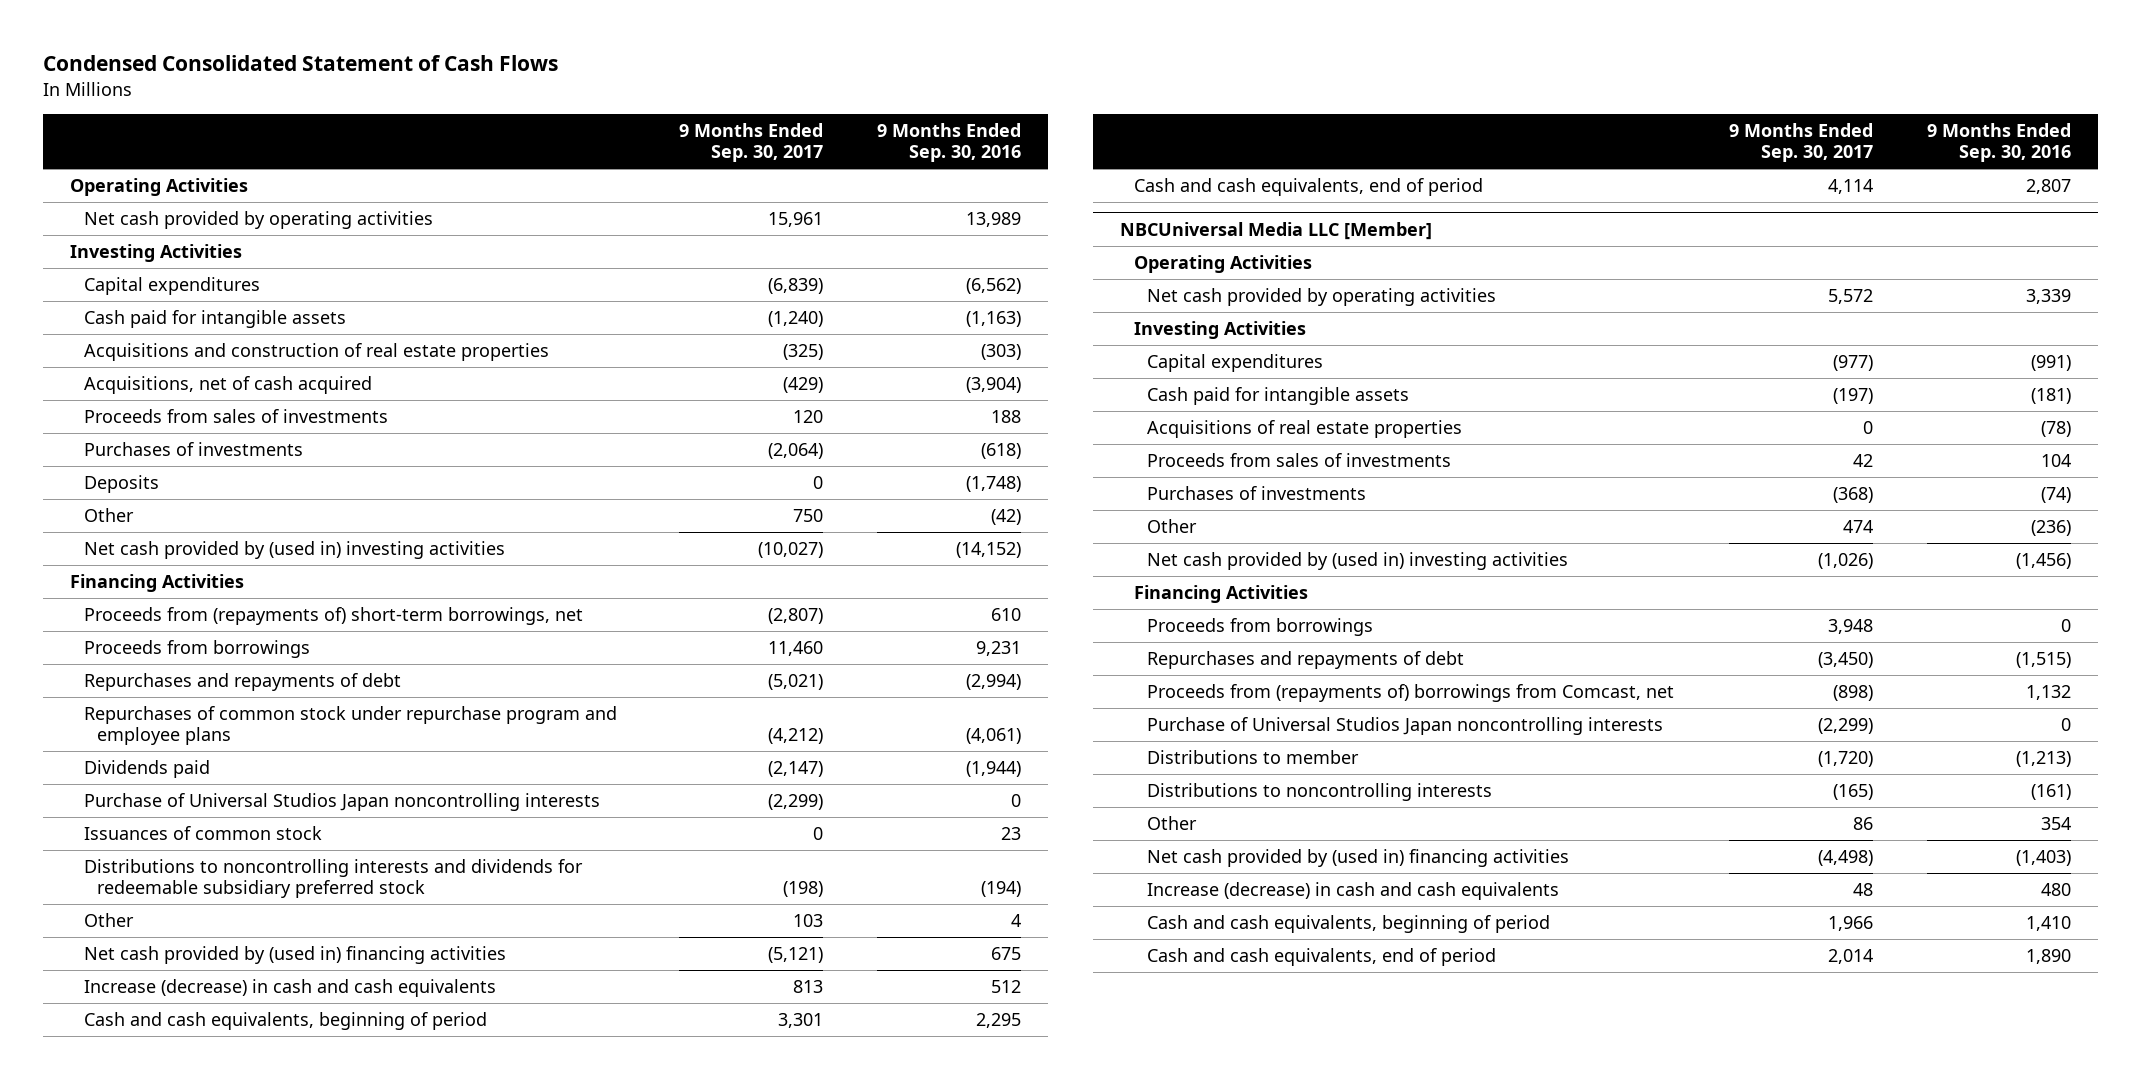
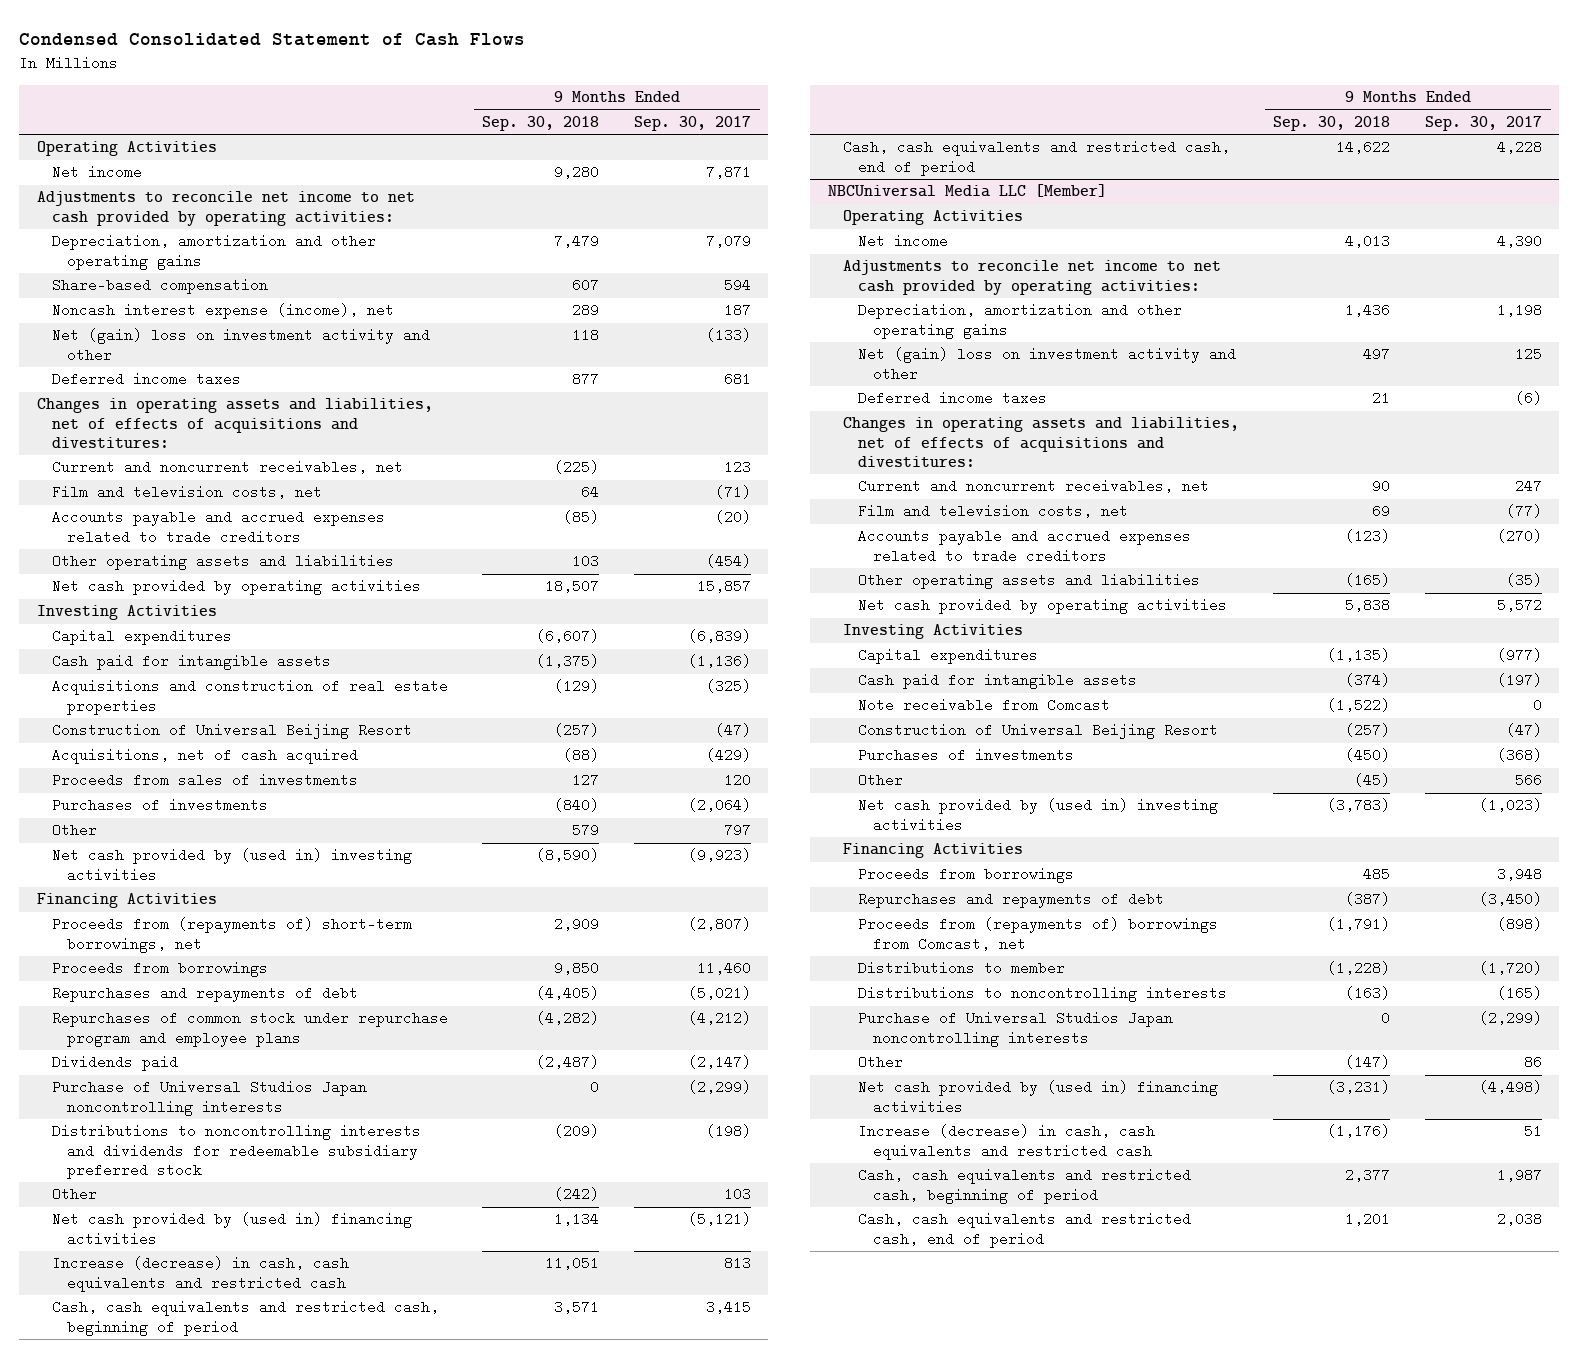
[876,122,1021,163] 9 Months Ended Sep. 30, 2016 -> none
none -> [482,116,600,132] Sep. 30, 2018
none -> [51,165,142,180] Net income
none -> [36,191,415,226] Adjustments to reconcile net income to net cash provided by operating activities:
none -> [51,234,376,270] Depreciation, amortization and other operating gains
none -> [51,278,268,295] Share-based compensation
none -> [51,303,394,320] Noncash interest expense (income), net
none -> [51,328,430,362] Net (gain) loss on investment activity and other
none -> [51,372,241,387] Deferred income taxes
none -> [36,398,433,449] Changes in operating assets and liabilities, net of effects of acquisitions and divestitures:
none -> [51,460,403,475] Current and noncurrent receivables, net
none -> [51,485,322,500] Film and television costs, net
none -> [51,510,385,544] Accounts payable and accrued expenses related to trade creditors
none -> [51,554,394,571] Other operating assets and liabilities
[767,212,823,228] 15,961 -> [697,579,752,594] 15,857
[767,311,823,328] (1,240) -> [688,654,752,669] (1,136)
none -> [51,723,412,740] Construction of Universal Beijing Resort
[83,475,159,494] Deposits -> none
[792,509,823,523] 750 -> [724,823,752,838] 797
[757,542,823,559] (10,027) -> [688,848,752,863] (9,923)
[83,826,322,841] Issuances of common stock -> none
[83,979,496,998] Increase (decrease) in cash and cash equivalents -> [51,1256,349,1292] Increase (decrease) in cash, cash equivalents and restricted cash
[83,1012,487,1031] Cash and cash equivalents, beginning of period -> [51,1300,439,1336] Cash, cash equivalents and restricted cash, beginning of period
[777,1013,823,1029] 3,301 -> [706,1300,752,1315] 3,415
[1133,178,1483,197] Cash and cash equivalents, end of period -> [842,140,1230,176] Cash, cash equivalents and restricted cash, end of period
[1827,179,1873,195] 4,114 -> [1496,140,1542,155] 4,228
none -> [857,234,948,249] Net income
none -> [842,260,1221,295] Adjustments to reconcile net income to net cash provided by operating activities:
none -> [857,303,1182,339] Depreciation, amortization and other operating gains
none -> [857,347,1236,381] Net (gain) loss on investment activity and other
none -> [857,391,1047,406] Deferred income taxes
none -> [842,417,1239,468] Changes in operating assets and liabilities, net of effects of acquisitions and divestitures:
none -> [857,479,1209,494] Current and noncurrent receivables, net
none -> [857,504,1128,519] Film and television costs, net
none -> [857,529,1191,563] Accounts payable and accrued expenses related to trade creditors
none -> [857,573,1200,590] Other operating assets and liabilities
[1147,420,1463,439] Acquisitions of real estate properties -> none
[1147,453,1452,468] Proceeds from sales of investments -> none
none -> [857,698,1110,713] Note receivable from Comcast
none -> [857,723,1218,740] Construction of Universal Beijing Resort
[1842,520,1873,534] 474 -> [1514,773,1542,788] 566
[1817,553,1873,570] (1,026) -> [1478,798,1542,813] (1,023)
[1147,717,1664,736] Purchase of Universal Studios Japan noncontrolling interests -> [857,1011,1173,1047] Purchase of Universal Studios Japan noncontrolling interests
[1147,882,1560,901] Increase (decrease) in cash and cash equivalents -> [857,1124,1155,1160] Increase (decrease) in cash, cash equivalents and restricted cash
[1852,883,1873,897] 48 -> [1523,1124,1542,1139] 51
[1147,915,1551,934] Cash and cash equivalents, beginning of period -> [857,1168,1191,1204] Cash, cash equivalents and restricted cash, beginning of period
[1827,916,1873,932] 1,966 -> [1496,1168,1542,1183] 1,987
[1147,948,1497,967] Cash and cash equivalents, end of period -> [857,1212,1191,1248] Cash, cash equivalents and restricted cash, end of period
[1827,949,1873,965] 2,014 -> [1496,1212,1542,1227] 2,038

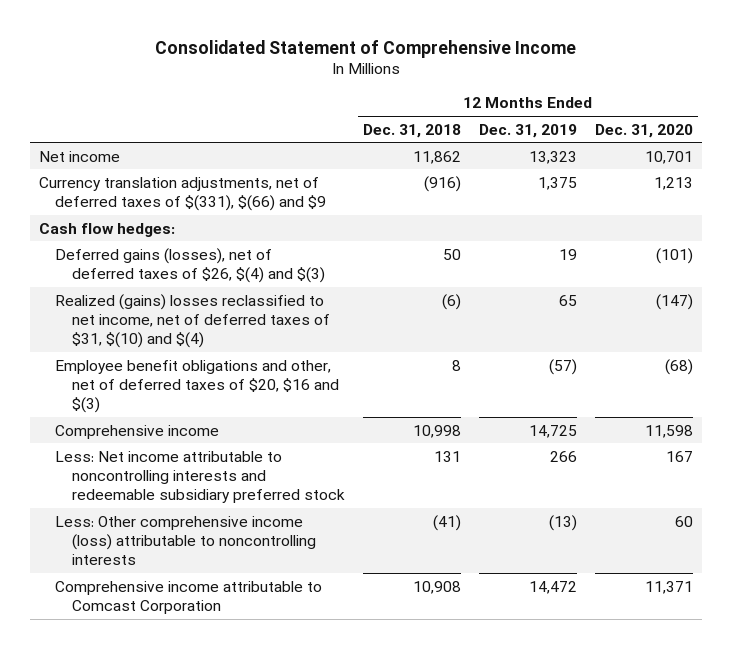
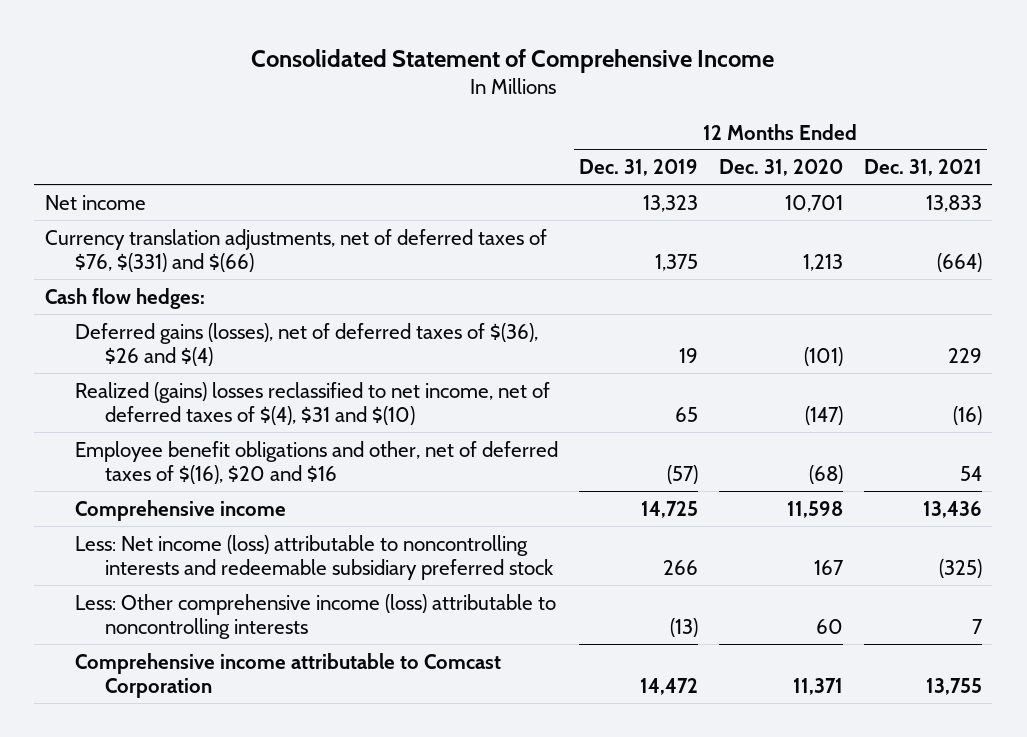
[362,123,461,138] Dec. 31, 2018 -> none
none -> [863,159,982,177] Dec. 31, 2021
[39,176,327,211] Currency translation adjustments, net of deferred taxes of $(331), $(66) and $9 -> [44,228,547,272] Currency translation adjustments, net of deferred taxes of $76, $(331) and $(66)
[55,247,325,283] Deferred gains (losses), net of deferred taxes of $26, $(4) and $(3) -> [74,322,538,366] Deferred gains (losses), net of deferred taxes of $(36), $26 and $(4)
[55,293,330,349] Realized (gains) losses reclassified to net income, net of deferred taxes of $31, $(10) and $(4) -> [74,381,550,425] Realized (gains) losses reclassified to net income, net of deferred taxes of $(4), $31 and $(10)
[55,359,339,414] Employee benefit obligations and other, net of deferred taxes of $20, $16 and $(3) -> [74,440,558,484] Employee benefit obligations and other, net of deferred taxes of $(16), $20 and $16
[55,450,345,504] Less: Net income attributable to noncontrolling interests and redeemable subsidiary preferred stock -> [74,534,554,580] Less: Net income (loss) attributable to noncontrolling interests and redeemable subsidiary preferred stock

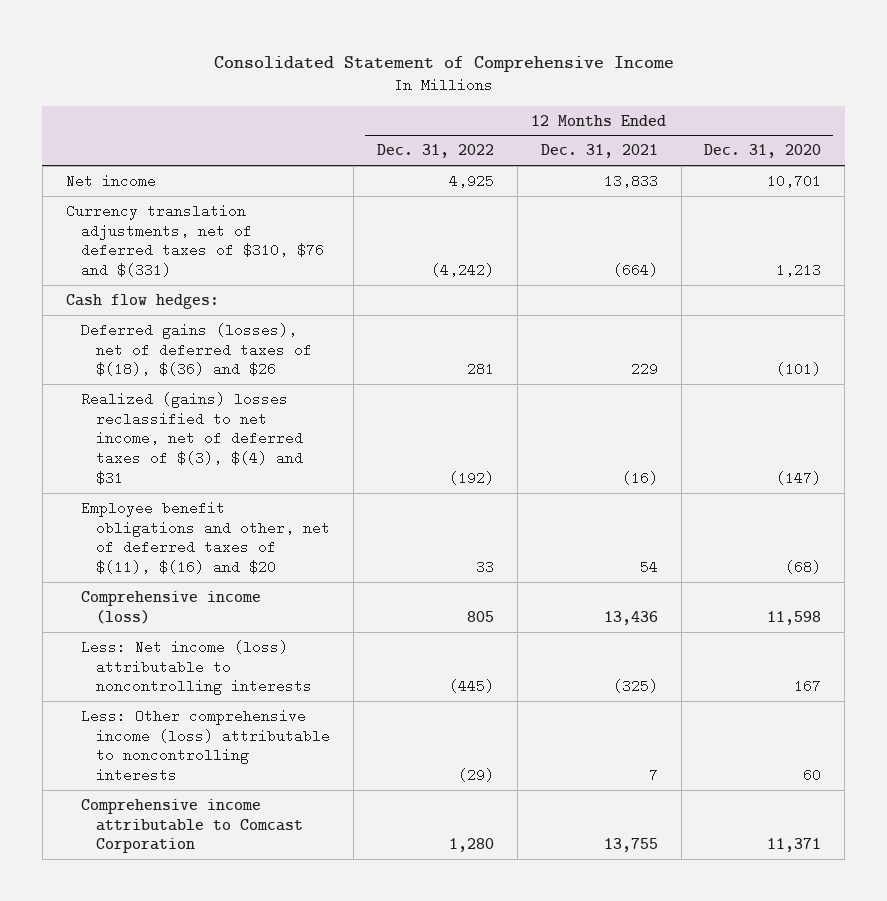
[578,159,698,177] Dec. 31, 2019 -> none
none -> [377,144,495,159] Dec. 31, 2022
[44,228,547,272] Currency translation adjustments, net of deferred taxes of $76, $(331) and $(66) -> [65,203,325,278] Currency translation adjustments, net of deferred taxes of $310, $76 and $(331)
[74,322,538,366] Deferred gains (losses), net of deferred taxes of $(36), $26 and $(4) -> [81,322,313,377] Deferred gains (losses), net of deferred taxes of $(18), $(36) and $26
[74,381,550,425] Realized (gains) losses reclassified to net income, net of deferred taxes of $(4), $31 and $(10) -> [81,391,304,486] Realized (gains) losses reclassified to net income, net of deferred taxes of $(3), $(4) and $31
[74,440,558,484] Employee benefit obligations and other, net of deferred taxes of $(16), $20 and $16 -> [81,500,331,575] Employee benefit obligations and other, net of deferred taxes of $(11), $(16) and $20
[74,499,286,521] Comprehensive income -> [81,590,262,624] Comprehensive income (loss)
[74,534,554,580] Less: Net income (loss) attributable to noncontrolling interests and redeemable subsidiary preferred stock -> [81,639,313,696] Less: Net income (loss) attributable to noncontrolling interests

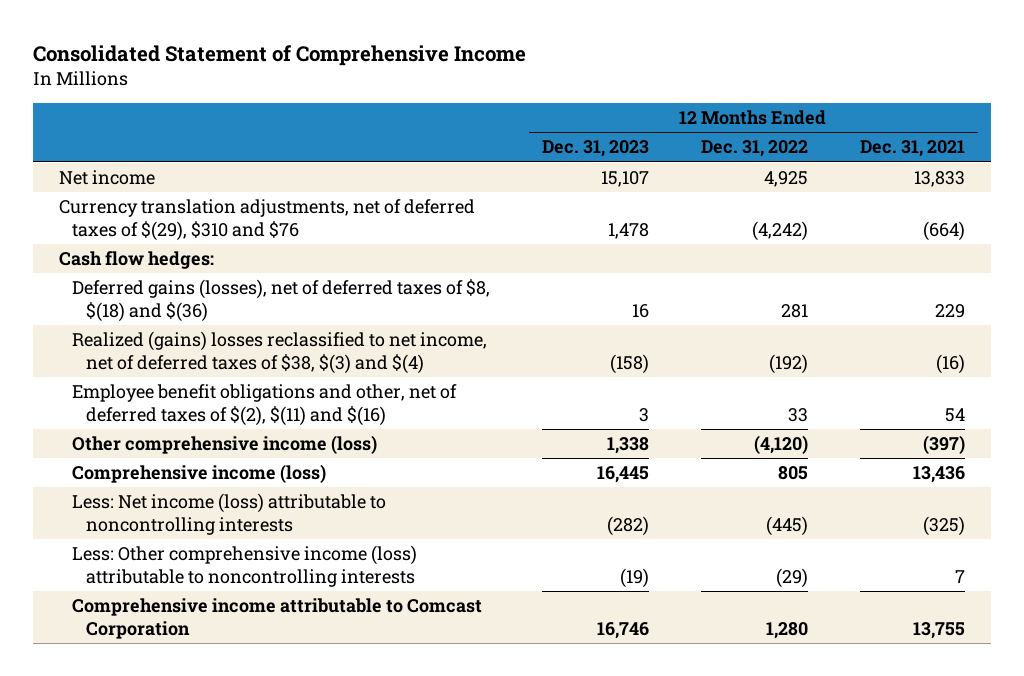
[704,144,822,159] Dec. 31, 2020 -> none
none -> [542,140,650,158] Dec. 31, 2023
[65,203,325,278] Currency translation adjustments, net of deferred taxes of $310, $76 and $(331) -> [58,199,475,241] Currency translation adjustments, net of deferred taxes of $(29), $310 and $76
[81,322,313,377] Deferred gains (losses), net of deferred taxes of $(18), $(36) and $26 -> [72,279,491,322] Deferred gains (losses), net of deferred taxes of $8, $(18) and $(36)
[81,391,304,486] Realized (gains) losses reclassified to net income, net of deferred taxes of $(3), $(4) and $31 -> [72,331,488,374] Realized (gains) losses reclassified to net income, net of deferred taxes of $38, $(3) and $(4)
[81,500,331,575] Employee benefit obligations and other, net of deferred taxes of $(11), $(16) and $20 -> [72,384,458,426] Employee benefit obligations and other, net of deferred taxes of $(2), $(11) and $(16)
none -> [72,435,378,455] Other comprehensive income (loss)

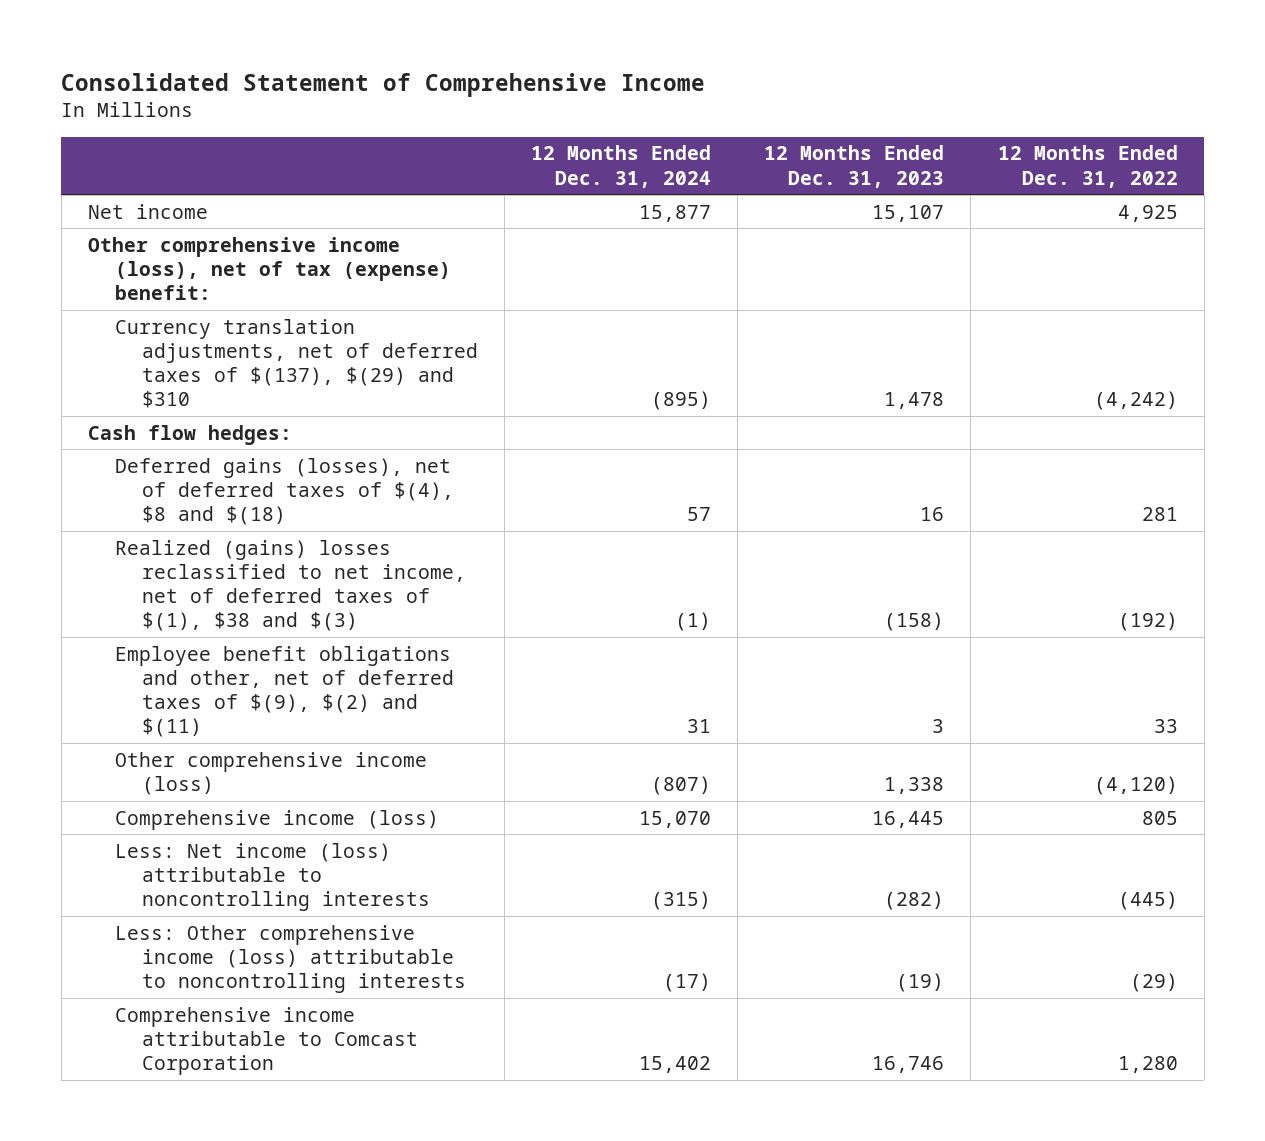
[859,140,965,158] Dec. 31, 2021 -> none
none -> [530,145,711,188] 12 Months Ended Dec. 31, 2024
none -> [87,236,451,300] Other comprehensive income (loss), net of tax (expense) benefit:
[58,199,475,241] Currency translation adjustments, net of deferred taxes of $(29), $310 and $76 -> [114,318,478,409] Currency translation adjustments, net of deferred taxes of $(137), $(29) and $310
[72,279,491,322] Deferred gains (losses), net of deferred taxes of $8, $(18) and $(36) -> [114,457,454,525] Deferred gains (losses), net of deferred taxes of $(4), $8 and $(18)
[72,331,488,374] Realized (gains) losses reclassified to net income, net of deferred taxes of $38, $(3) and $(4) -> [114,539,466,632] Realized (gains) losses reclassified to net income, net of deferred taxes of $(1), $38 and $(3)
[72,384,458,426] Employee benefit obligations and other, net of deferred taxes of $(2), $(11) and $(16) -> [114,645,454,738] Employee benefit obligations and other, net of deferred taxes of $(9), $(2) and $(11)

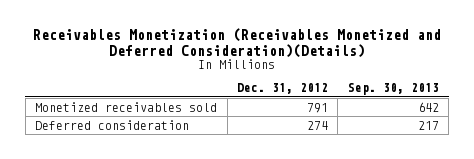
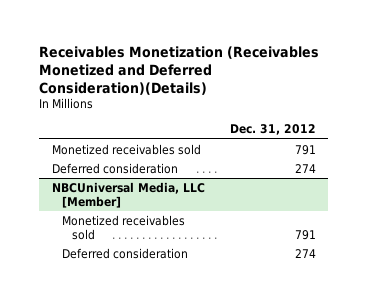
[347,83,439,96] Sep. 30, 2013 -> none
none -> [51,181,205,208] NBCUniversal Media, LLC [Member]
none -> [61,214,185,240] Monetized receivables sold
none -> [61,247,188,259] Deferred consideration

